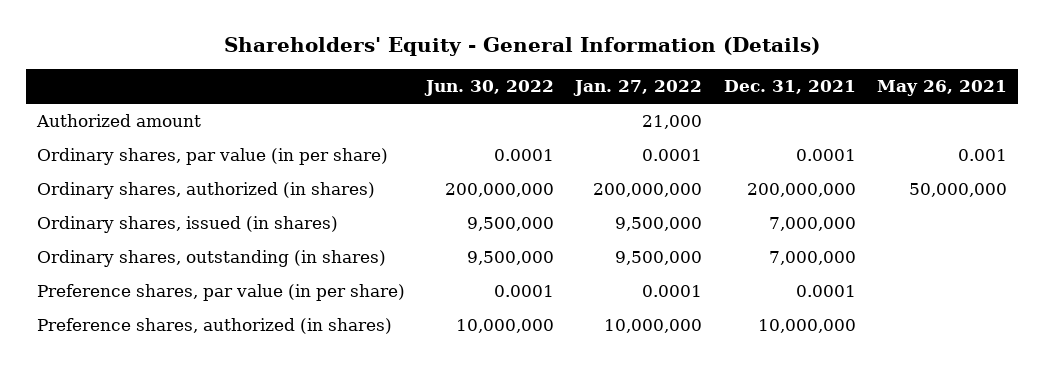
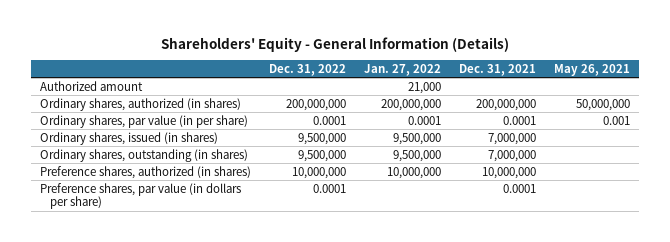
[423,80,554,97] Jun. 30, 2022 -> none
none -> [268,64,346,77] Dec. 31, 2022
[36,148,388,166] Ordinary shares, par value (in per share) -> [39,114,248,128] Ordinary shares, par value (in per share)
[36,284,405,302] Preference shares, par value (in per share) -> none
none -> [39,182,241,210] Preference shares, par value (in dollars per share)

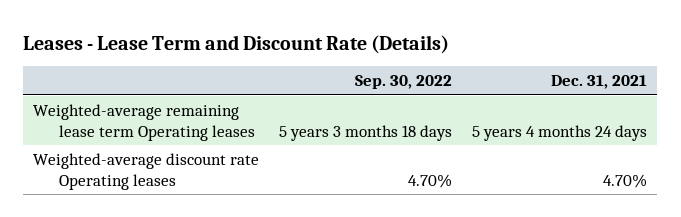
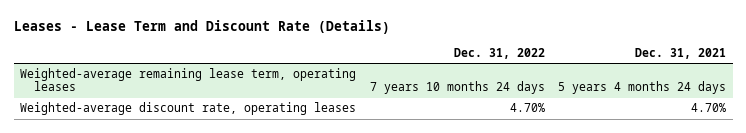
[355,75,453,90] Sep. 30, 2022 -> none
none -> [453,48,545,60] Dec. 31, 2022
[33,103,255,141] Weighted-average remaining lease term Operating leases -> [20,68,357,92] Weighted-average remaining lease term, operating leases
[33,152,260,190] Weighted-average discount rate Operating leases -> [20,102,357,116] Weighted-average discount rate, operating leases

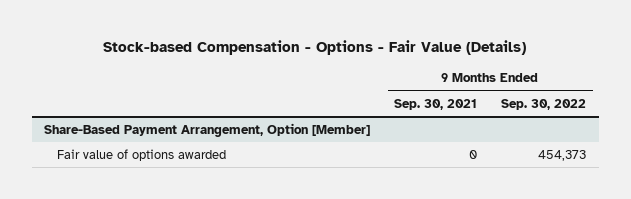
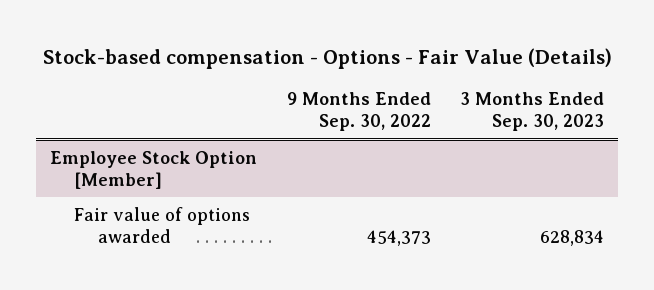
[103,40,527,56] Stock-based Compensation - Options - Fair Value (Details) -> [43,47,613,69] Stock-based compensation - Options - Fair Value (Details)
[394,98,478,110] Sep. 30, 2021 -> none
none -> [459,92,604,132] 3 Months Ended Sep. 30, 2023
[44,123,371,138] Share-Based Payment Arrangement, Option [Member] -> [50,150,258,189] Employee Stock Option [Member]

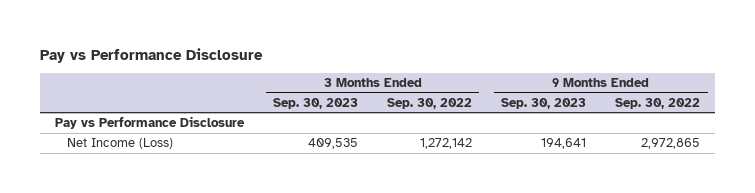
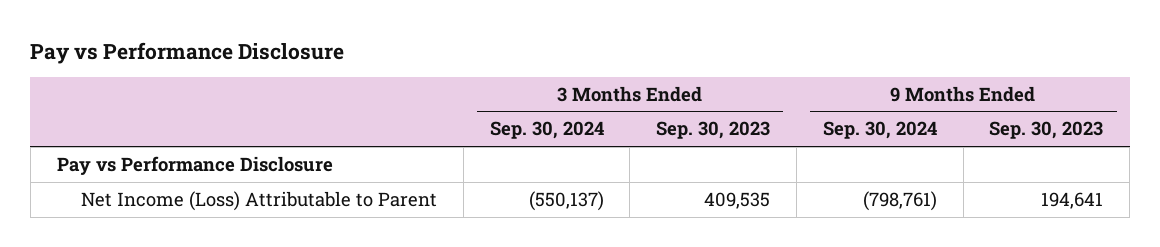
[387,97,473,109] Sep. 30, 2022 -> none
[615,97,701,109] Sep. 30, 2022 -> none
none -> [489,121,604,140] Sep. 30, 2024
none -> [822,121,937,140] Sep. 30, 2024
[66,138,173,150] Net Income (Loss) -> [81,190,438,211] Net Income (Loss) Attributable to Parent

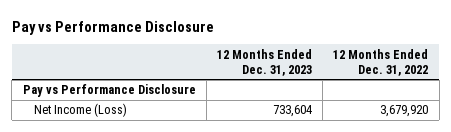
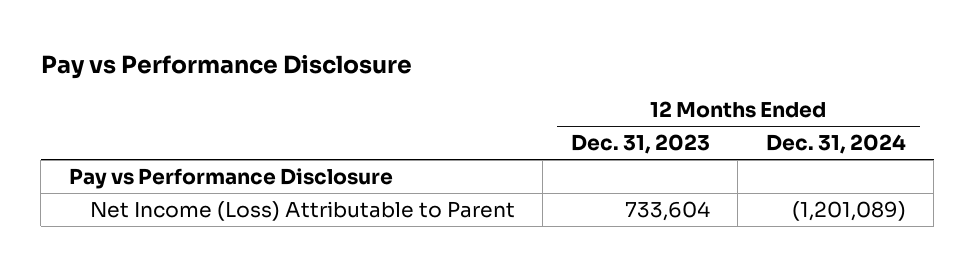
[333,48,429,76] 12 Months Ended Dec. 31, 2022 -> none
none -> [765,134,906,155] Dec. 31, 2024
[34,103,128,118] Net Income (Loss) -> [89,201,515,222] Net Income (Loss) Attributable to Parent

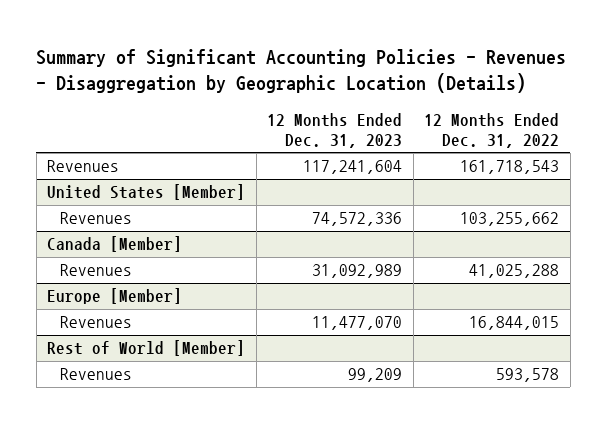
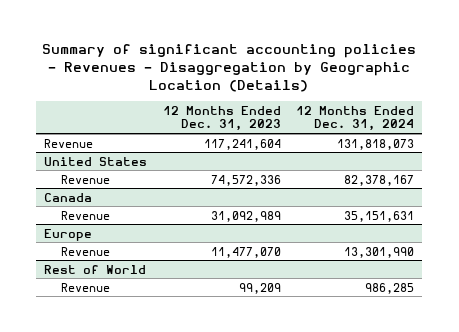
[36,48,567,94] Summary of Significant Accounting Policies - Revenues - Disaggregation by Geographic Location (Details) -> [42,44,417,92] Summary of significant accounting policies - Revenues - Disaggregation by Geographic Location (Details)
[424,112,560,148] 12 Months Ended Dec. 31, 2022 -> none
none -> [296,105,415,132] 12 Months Ended Dec. 31, 2024
[47,160,120,173] Revenues -> [44,138,94,148] Revenue
[47,184,246,201] United States [Member] -> [44,156,148,166] United States
[59,212,132,225] Revenues -> [61,174,111,184] Revenue
[47,236,183,253] Canada [Member] -> [44,192,93,202] Canada
[59,264,132,277] Revenues -> [61,210,111,220] Revenue
[47,288,183,305] Europe [Member] -> [44,228,93,241] Europe
[59,316,132,329] Revenues -> [61,246,111,256] Revenue
[47,340,246,357] Rest of World [Member] -> [44,264,147,274] Rest of World
[59,368,132,381] Revenues -> [61,282,111,292] Revenue

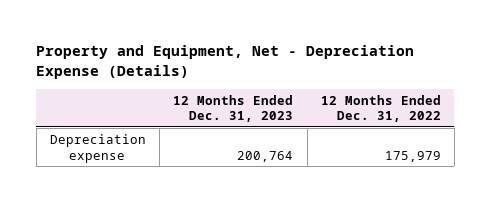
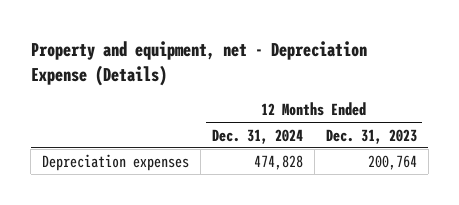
[36,45,415,79] Property and Equipment, Net - Depreciation Expense (Details) -> [30,40,367,86] Property and equipment, net - Depreciation Expense (Details)
[320,94,441,123] 12 Months Ended Dec. 31, 2022 -> none
none -> [211,128,303,144] Dec. 31, 2024
[49,133,146,163] Depreciation expense -> [42,154,190,172] Depreciation expenses

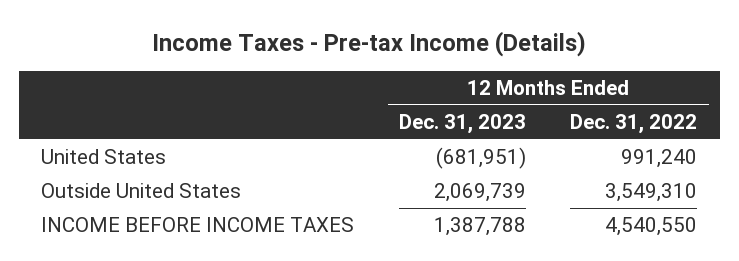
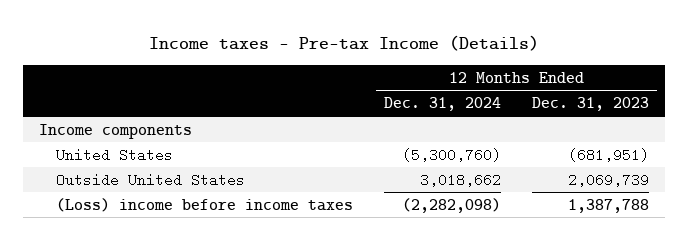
[152,30,587,57] Income Taxes - Pre-tax Income (Details) -> [149,34,540,51] Income taxes - Pre-tax Income (Details)
[570,114,698,135] Dec. 31, 2022 -> none
none -> [383,97,501,112] Dec. 31, 2024
none -> [38,123,192,139] Income components
[41,217,355,233] INCOME BEFORE INCOME TAXES -> [55,197,353,212] (Loss) income before income taxes

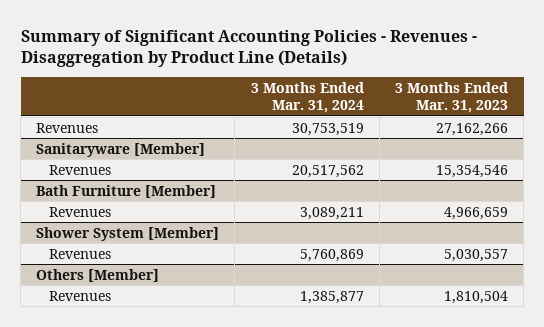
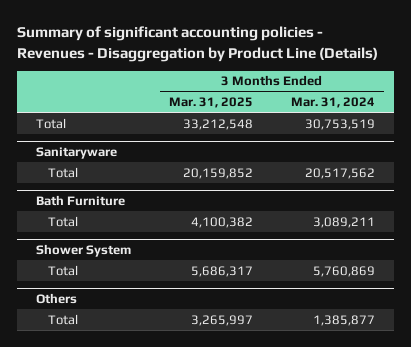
[20,30,477,68] Summary of Significant Accounting Policies - Revenues - Disaggregation by Product Line (Details) -> [17,26,379,62] Summary of significant accounting policies - Revenues - Disaggregation by Product Line (Details)
[394,81,508,114] 3 Months Ended Mar. 31, 2023 -> none
none -> [168,97,253,109] Mar. 31, 2025
[36,122,99,133] Revenues -> [36,117,67,129] Total
[36,142,206,157] Sanitaryware [Member] -> [36,147,118,160] Sanitaryware
[48,164,111,175] Revenues -> [48,166,79,178] Total
[36,184,217,198] Bath Furniture [Member] -> [36,195,126,207] Bath Furniture
[48,206,111,217] Revenues -> [48,215,79,227] Total
[36,226,220,241] Shower System [Member] -> [36,244,132,258] Shower System
[48,248,111,259] Revenues -> [48,264,79,276] Total
[36,268,160,282] Others [Member] -> [36,293,78,305] Others
[48,290,111,301] Revenues -> [48,313,79,325] Total

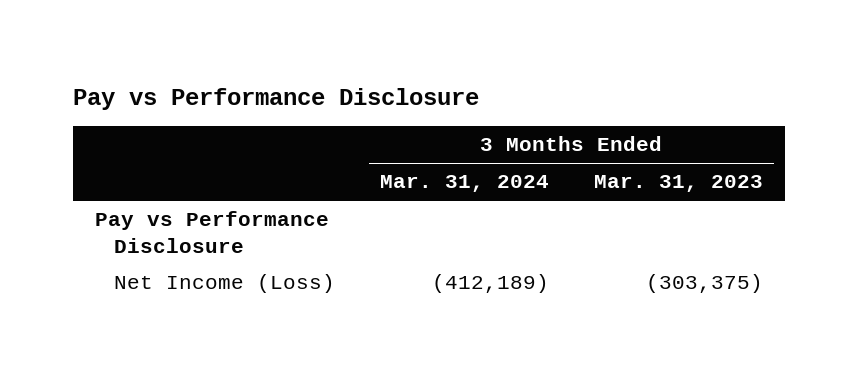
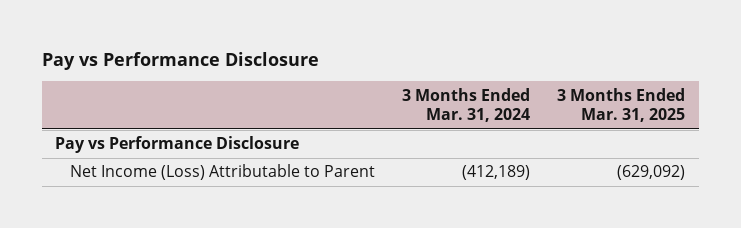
[593,175,763,193] Mar. 31, 2023 -> none
none -> [557,87,686,123] 3 Months Ended Mar. 31, 2025
[114,274,336,294] Net Income (Loss) -> [69,164,375,181] Net Income (Loss) Attributable to Parent

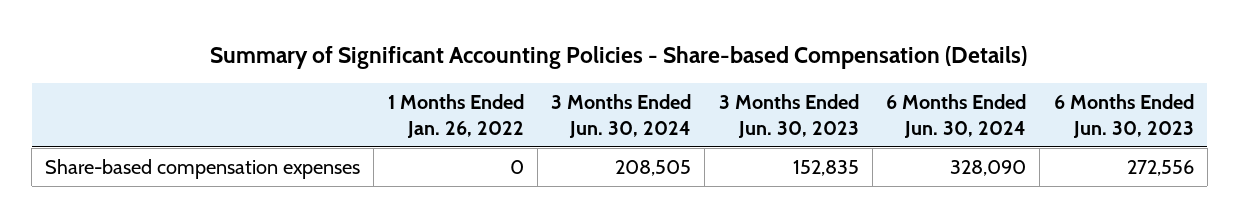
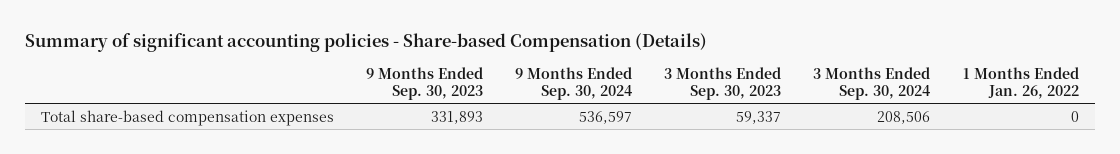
[210,45,1028,69] Summary of Significant Accounting Policies - Share-based Compensation (Details) -> [24,32,707,52] Summary of significant accounting policies - Share-based Compensation (Details)
[551,94,692,138] 3 Months Ended Jun. 30, 2024 -> none
[718,94,859,138] 3 Months Ended Jun. 30, 2023 -> none
[886,94,1027,138] 6 Months Ended Jun. 30, 2024 -> none
[1053,94,1194,138] 6 Months Ended Jun. 30, 2023 -> none
none -> [366,66,484,101] 9 Months Ended Sep. 30, 2023
none -> [515,66,633,101] 9 Months Ended Sep. 30, 2024
none -> [664,66,782,101] 3 Months Ended Sep. 30, 2023
none -> [813,66,931,101] 3 Months Ended Sep. 30, 2024
[45,159,361,180] Share-based compensation expenses -> [40,109,334,126] Total share-based compensation expenses

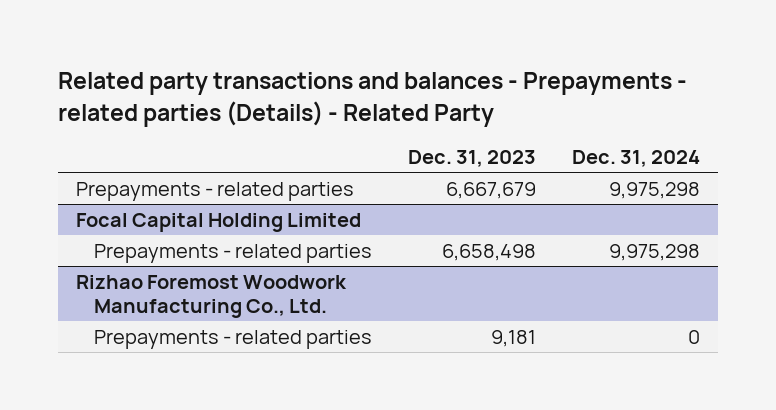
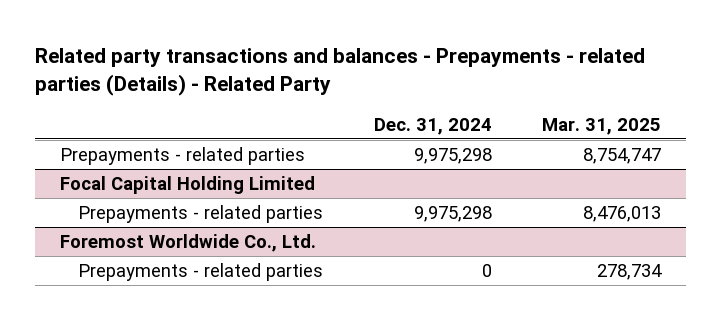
[408,150,537,168] Dec. 31, 2023 -> none
none -> [542,117,662,135] Mar. 31, 2025
[76,275,348,318] Rizhao Foremost Woodwork Manufacturing Co., Ltd. -> [59,234,316,253] Foremost Worldwide Co., Ltd.

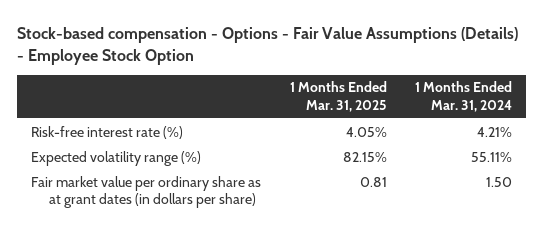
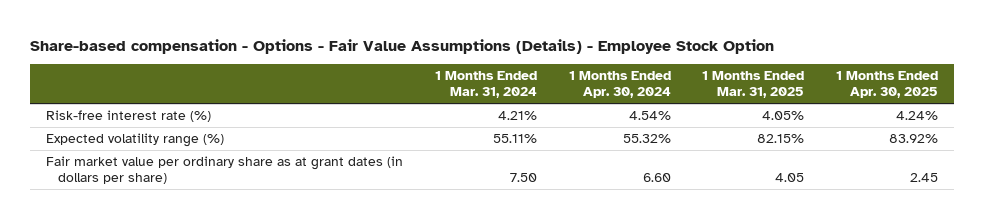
[17,27,519,65] Stock-based compensation - Options - Fair Value Assumptions (Details) - Employee Stock Option -> [29,38,774,54] Share-based compensation - Options - Fair Value Assumptions (Details) - Employee Stock Option
none -> [568,70,671,99] 1 Months Ended Apr. 30, 2024
none -> [836,70,939,99] 1 Months Ended Apr. 30, 2025
[359,176,387,187] 0.81 -> [775,173,805,183] 4.05
[486,176,513,187] 1.50 -> [509,173,537,183] 7.50

